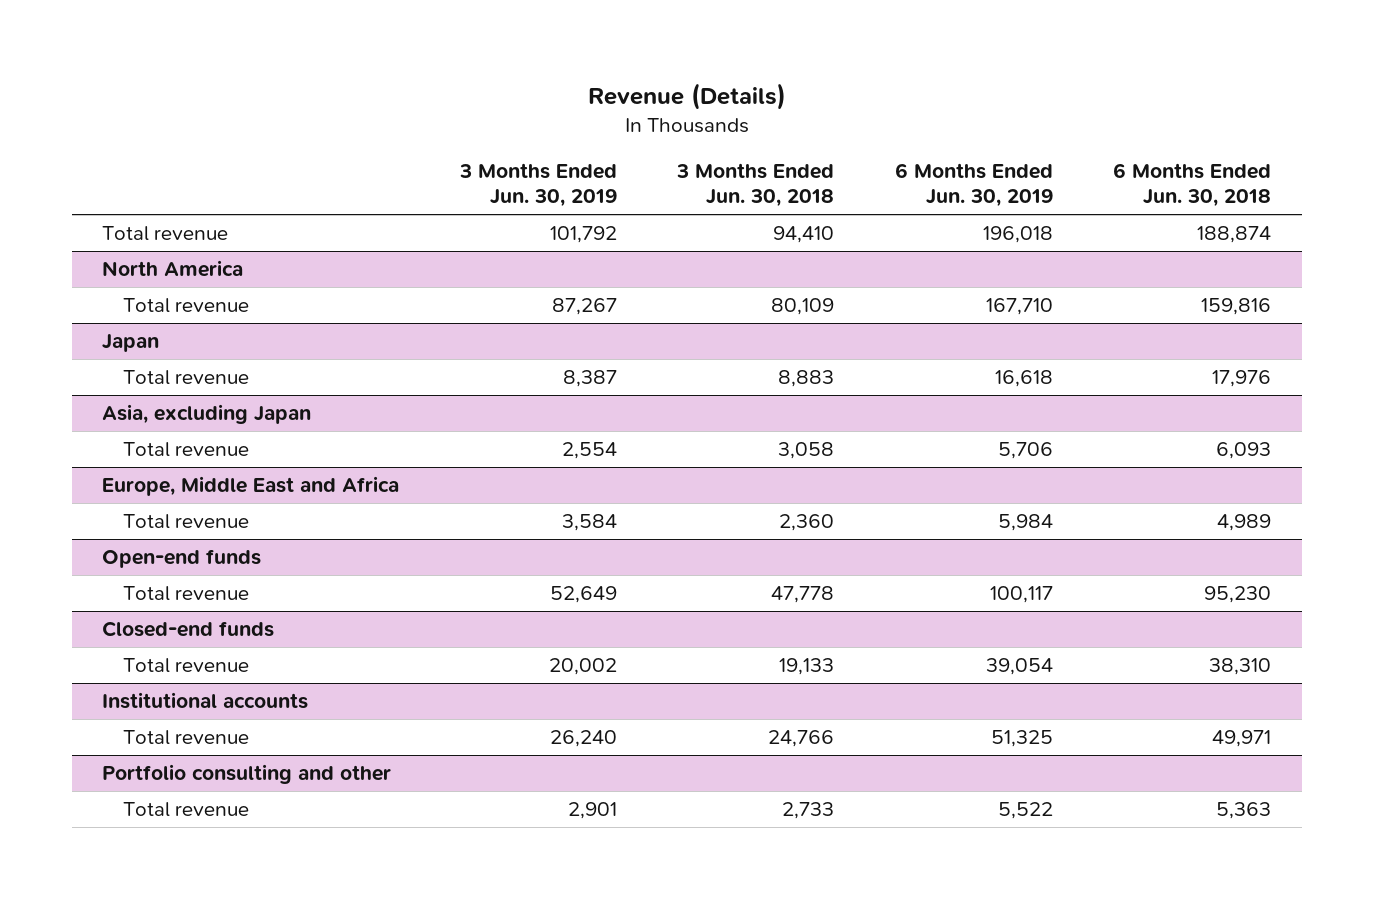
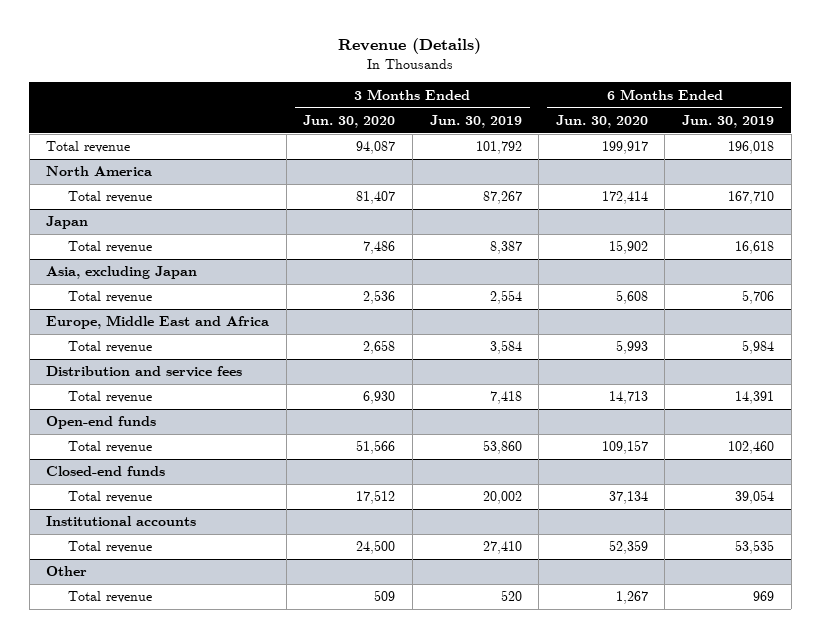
[676,163,835,208] 3 Months Ended Jun. 30, 2018 -> none
[1113,163,1272,208] 6 Months Ended Jun. 30, 2018 -> none
none -> [303,114,396,128] Jun. 30, 2020
none -> [555,114,648,128] Jun. 30, 2020
none -> [46,366,243,378] Distribution and service fees
none -> [67,391,152,404] Total revenue
[549,586,617,604] 52,649 -> [482,440,522,455] 53,860
[989,586,1053,604] 100,117 -> [727,441,774,455] 102,460
[549,730,617,748] 26,240 -> [482,541,522,555] 27,410
[990,730,1053,748] 51,325 -> [734,540,774,555] 53,535
[102,764,392,785] Portfolio consulting and other -> [46,566,88,577] Other
[567,802,617,820] 2,901 -> [500,590,522,602] 520
[997,802,1053,820] 5,522 -> [752,591,774,602] 969

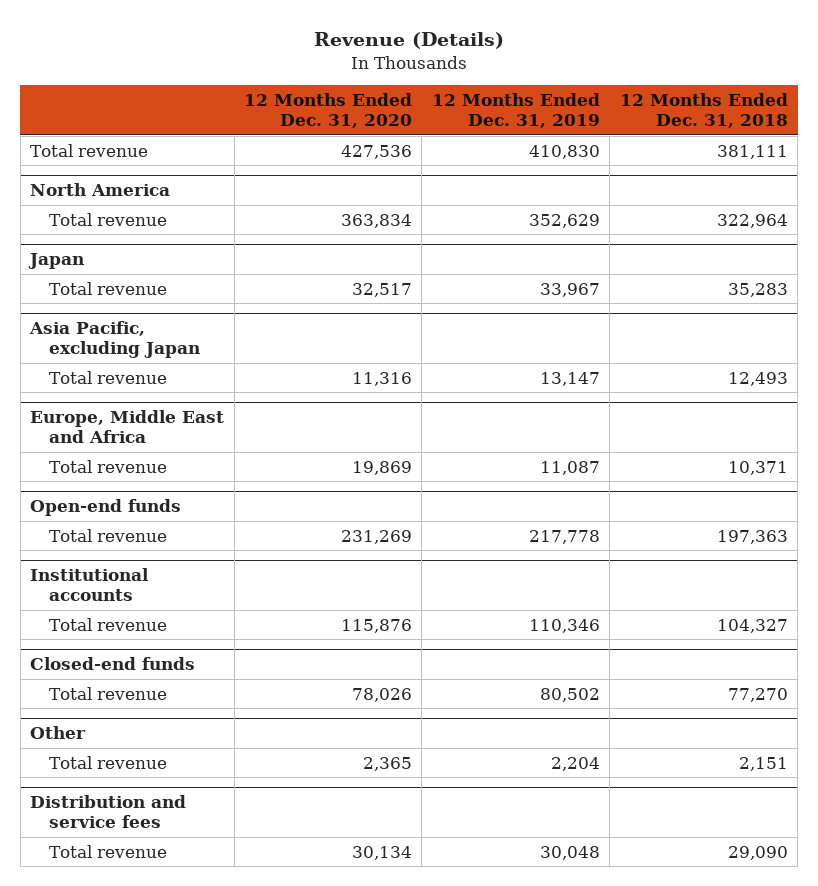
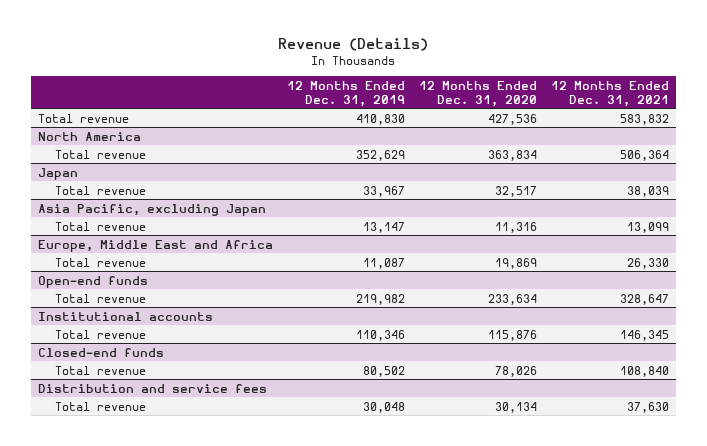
[619,92,788,129] 12 Months Ended Dec. 31, 2018 -> none
none -> [550,80,669,107] 12 Months Ended Dec. 31, 2021
[341,529,413,544] 231,269 -> [487,293,537,305] 233,634
[528,529,600,544] 217,778 -> [355,293,405,305] 219,982
[30,725,87,739] Other -> none
[49,755,168,769] Total revenue -> none

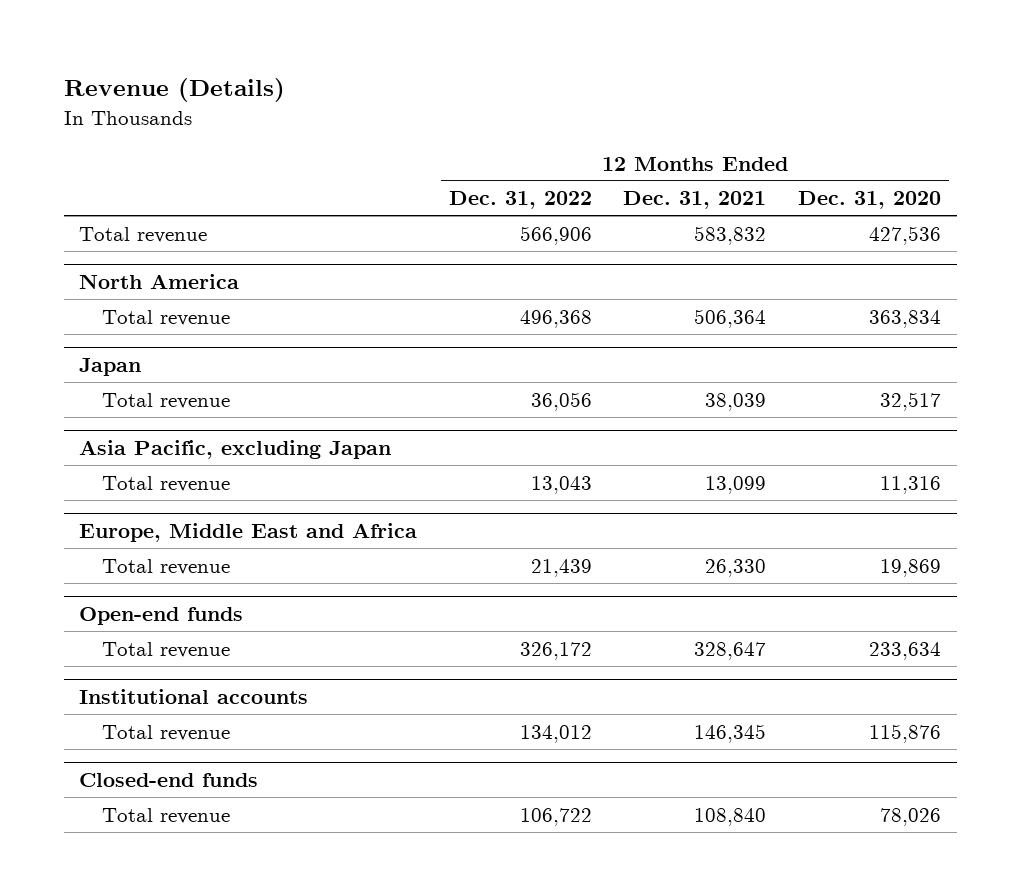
[286,80,405,107] 12 Months Ended Dec. 31, 2019 -> none
none -> [448,191,592,210] Dec. 31, 2022
[37,383,267,393] Distribution and service fees -> none
[54,401,146,411] Total revenue -> none

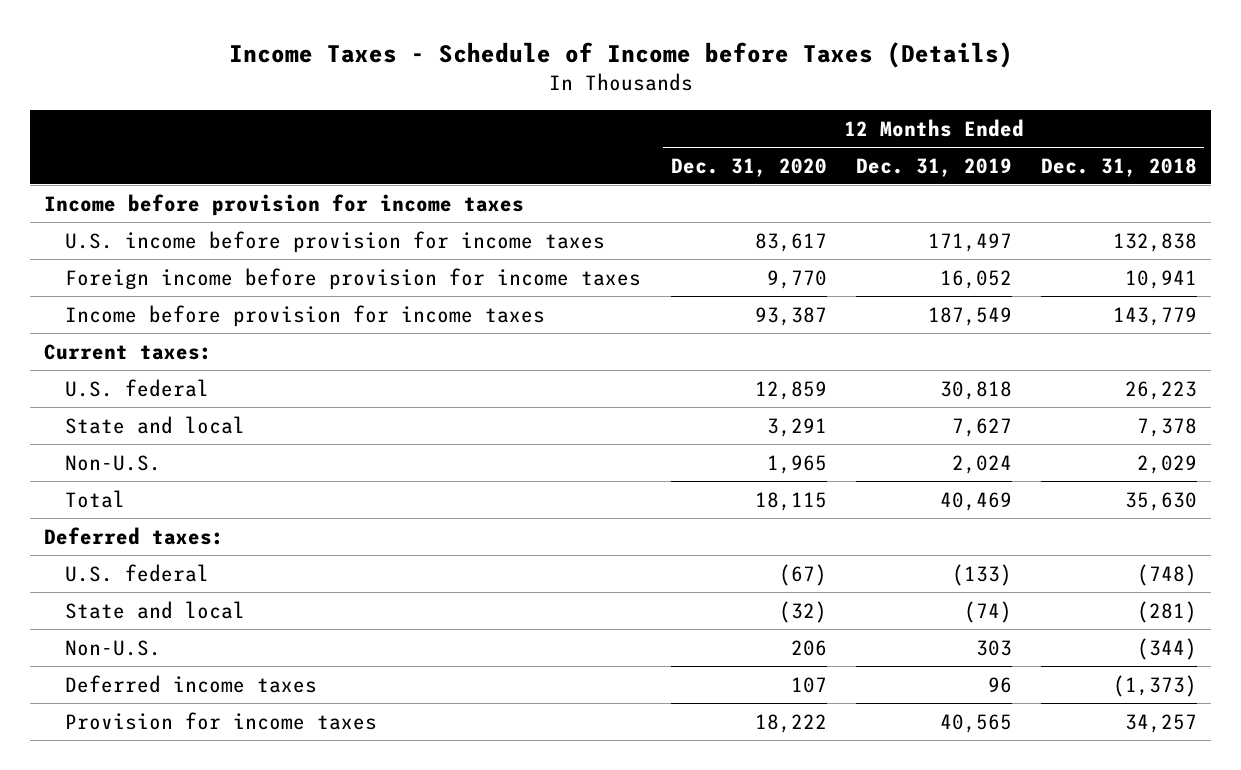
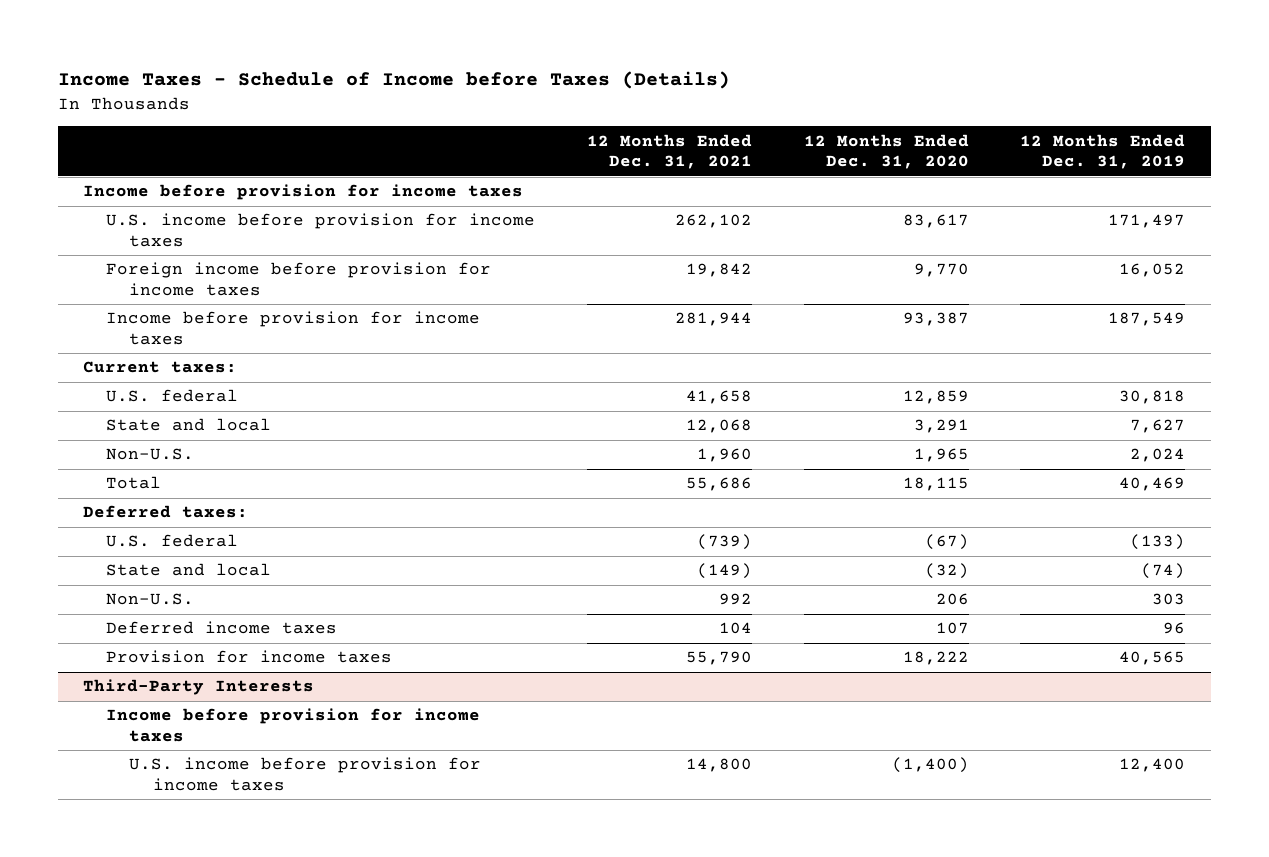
[1040,157,1197,177] Dec. 31, 2018 -> none
none -> [587,133,753,170] 12 Months Ended Dec. 31, 2021
none -> [83,679,315,696] Third-Party Interests
none -> [106,708,481,743] Income before provision for income taxes
none -> [129,757,482,792] U.S. income before provision for income taxes

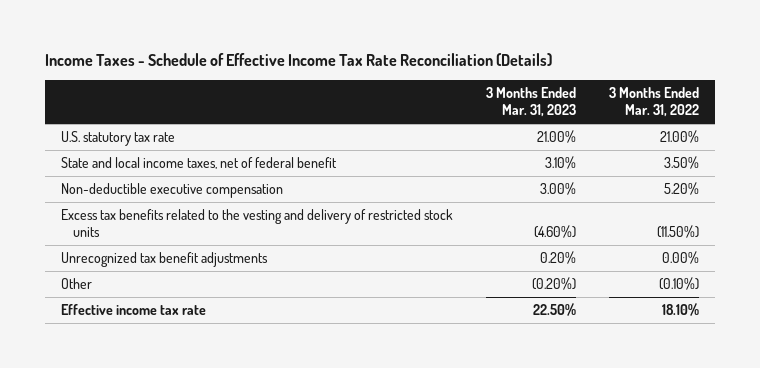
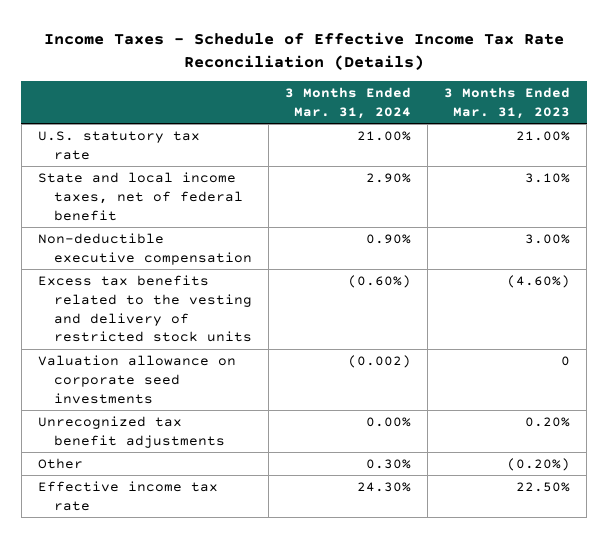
[608,87,699,118] 3 Months Ended Mar. 31, 2022 -> none
none -> [284,87,411,120] 3 Months Ended Mar. 31, 2024
none -> [37,354,236,404] Valuation allowance on corporate seed investments

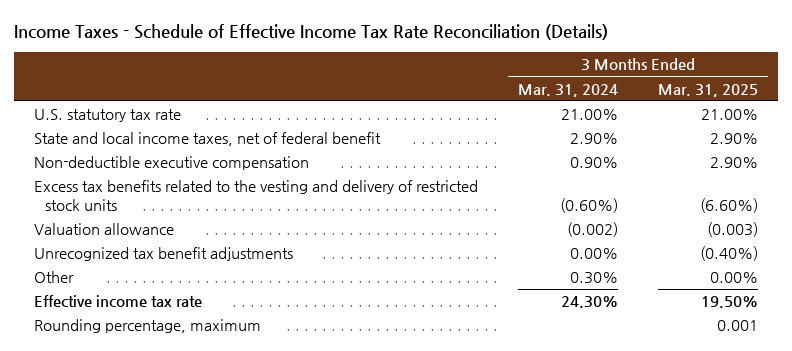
[443,87,570,120] 3 Months Ended Mar. 31, 2023 -> none
none -> [657,83,758,97] Mar. 31, 2025
[37,354,236,404] Valuation allowance on corporate seed investments -> [34,223,175,236] Valuation allowance
none -> [34,319,262,334] Rounding percentage, maximum

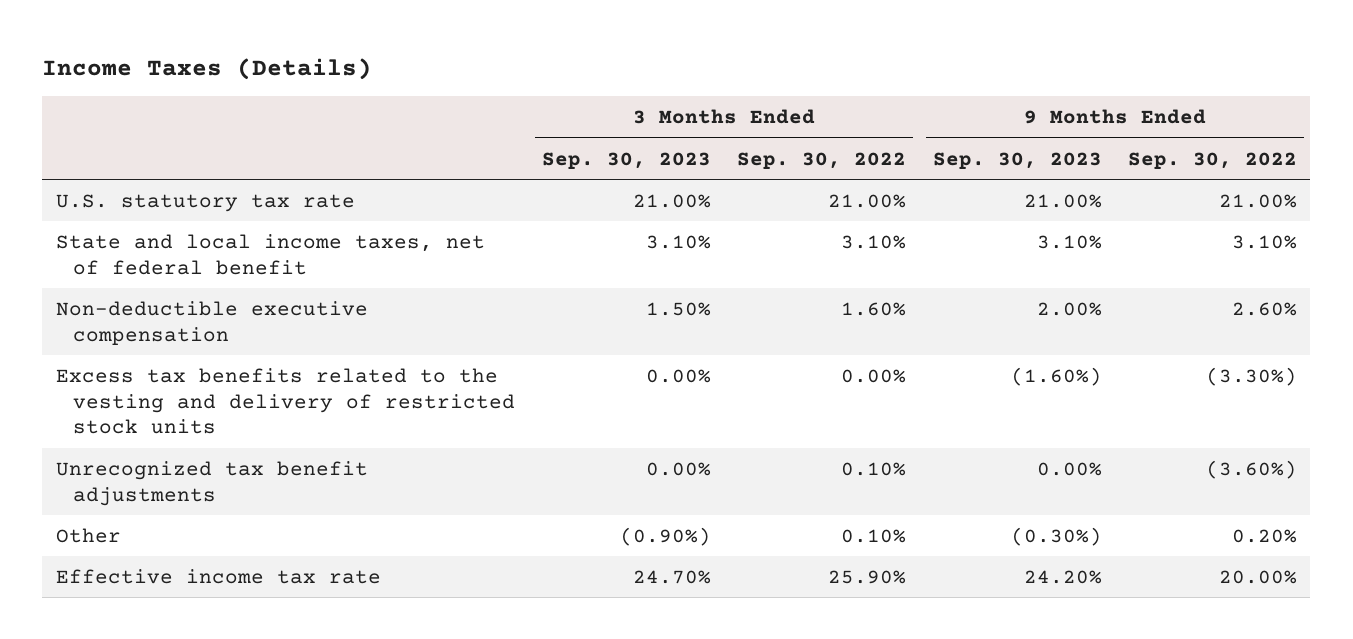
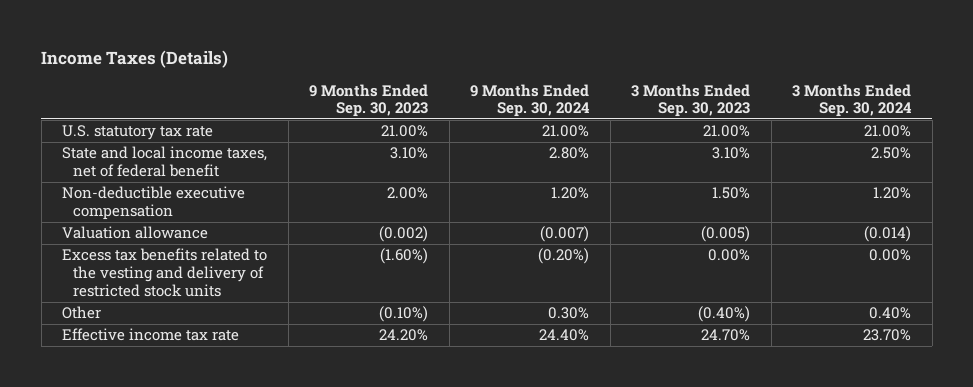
[737,151,907,169] Sep. 30, 2022 -> none
[1128,151,1298,169] Sep. 30, 2022 -> none
none -> [470,83,591,118] 9 Months Ended Sep. 30, 2024
none -> [792,83,913,118] 3 Months Ended Sep. 30, 2024
none -> [62,226,209,240] Valuation allowance
[55,460,368,506] Unrecognized tax benefit adjustments -> none
[619,526,711,546] (0.90%) -> [698,306,751,323] (0.40%)
[1010,526,1102,546] (0.30%) -> [379,306,429,323] (0.10%)

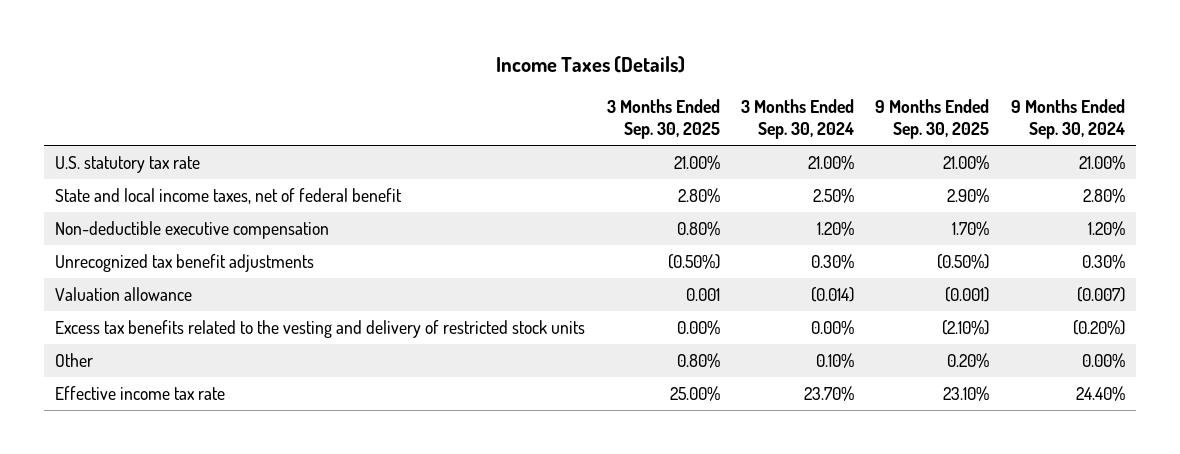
[309,83,429,118] 9 Months Ended Sep. 30, 2023 -> none
[631,83,751,118] 3 Months Ended Sep. 30, 2023 -> none
none -> [606,98,720,140] 3 Months Ended Sep. 30, 2025
none -> [875,98,990,140] 9 Months Ended Sep. 30, 2025
none -> [55,254,315,273] Unrecognized tax benefit adjustments
[548,307,590,320] 0.30% -> [1081,353,1125,369] 0.00%
[869,307,912,320] 0.40% -> [816,353,855,369] 0.10%

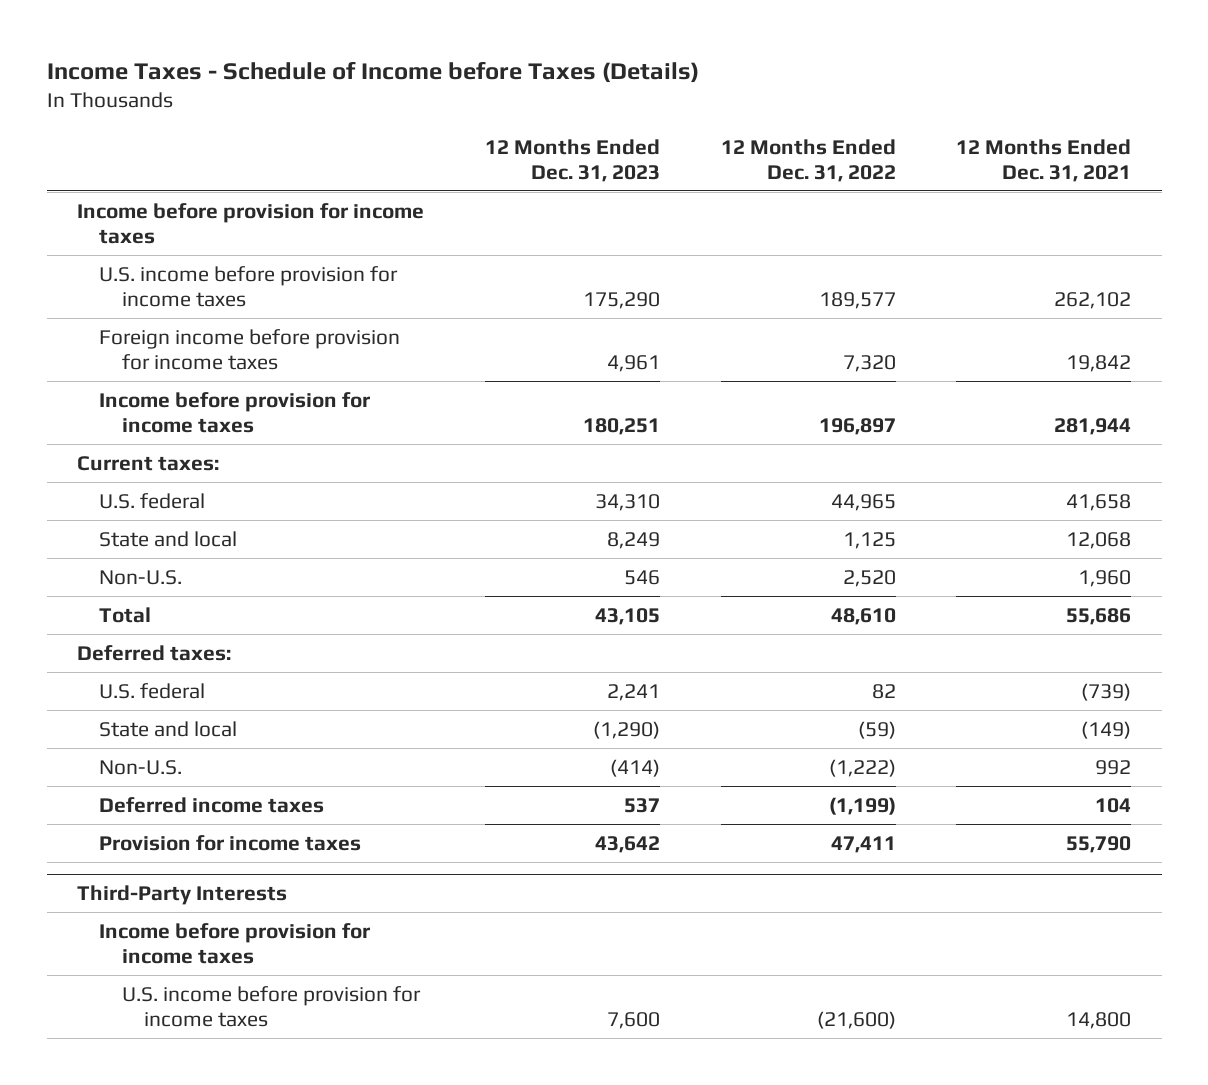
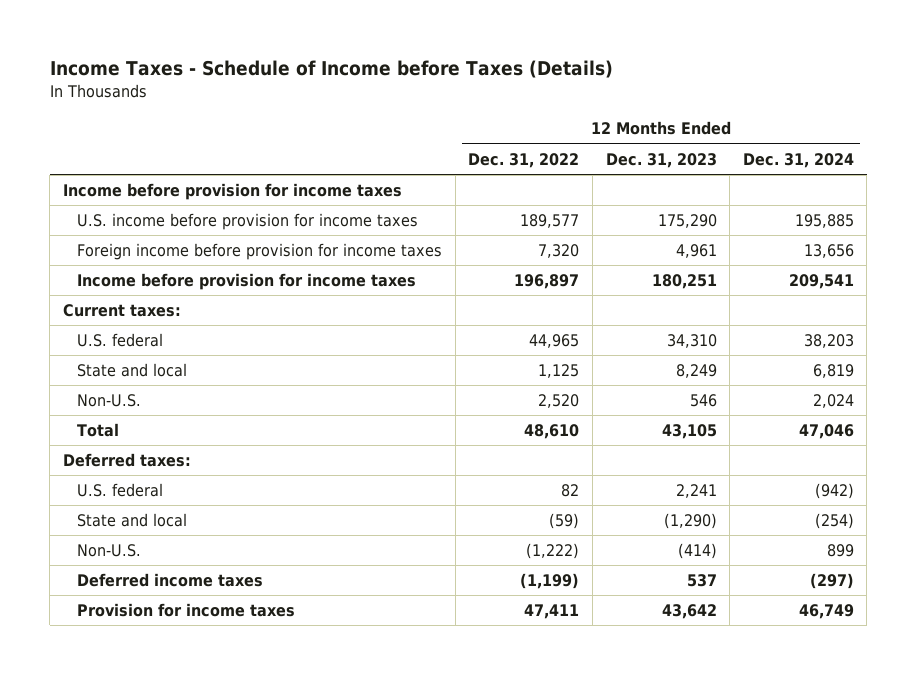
[956,138,1132,182] 12 Months Ended Dec. 31, 2021 -> none
none -> [742,152,854,168] Dec. 31, 2024
[77,885,288,906] Third-Party Interests -> none
[99,922,371,964] Income before provision for income taxes -> none
[121,985,421,1027] U.S. income before provision for income taxes -> none

